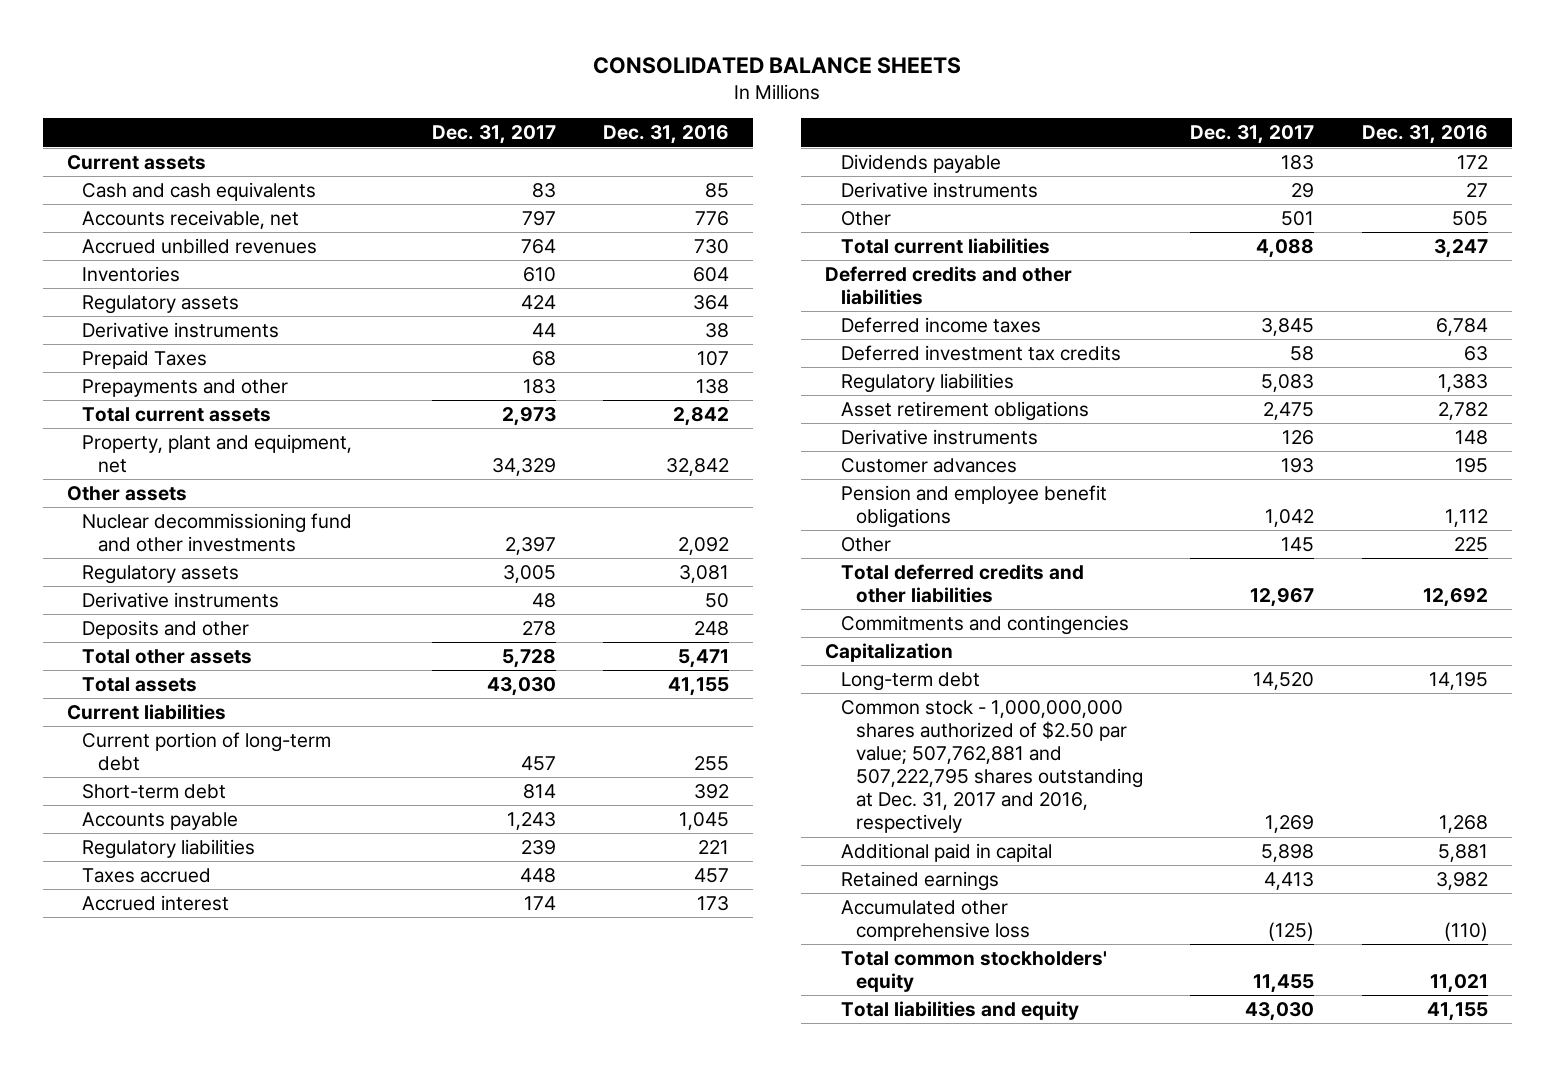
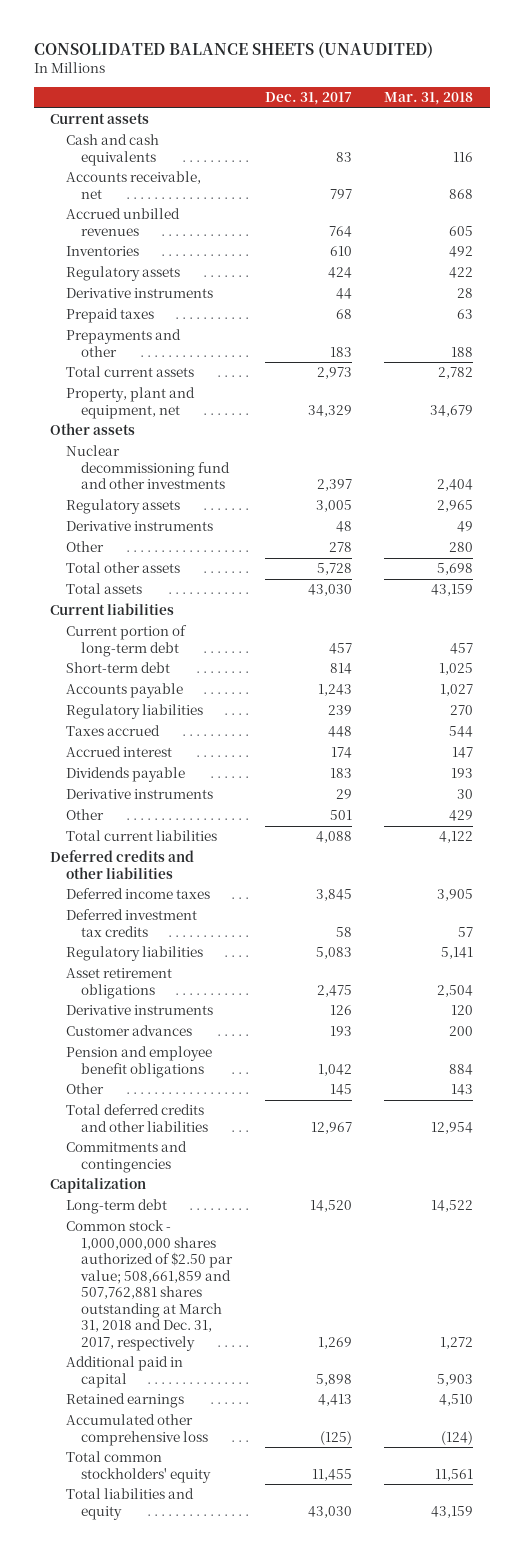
[593,56,962,74] CONSOLIDATED BALANCE SHEETS -> [33,41,433,58] CONSOLIDATED BALANCE SHEETS (UNAUDITED)
[603,125,730,145] Dec. 31, 2016 -> none
none -> [384,92,474,106] Mar. 31, 2018
[82,350,208,370] Prepaid Taxes -> [65,308,154,324] Prepaid taxes
[82,620,250,640] Deposits and other -> [65,541,104,553] Other
[840,700,1144,834] Common stock - 1,000,000,000 shares authorized of $2.50 par value; 507,762,881 and 507,222,795 shares outstanding at Dec. 31, 2017 and 2016, respectively -> [65,1220,234,1351] Common stock - 1,000,000,000 shares authorized of $2.50 par value; 508,661,859 and 507,762,881 shares outstanding at March 31, 2018 and Dec. 31, 2017, respectively

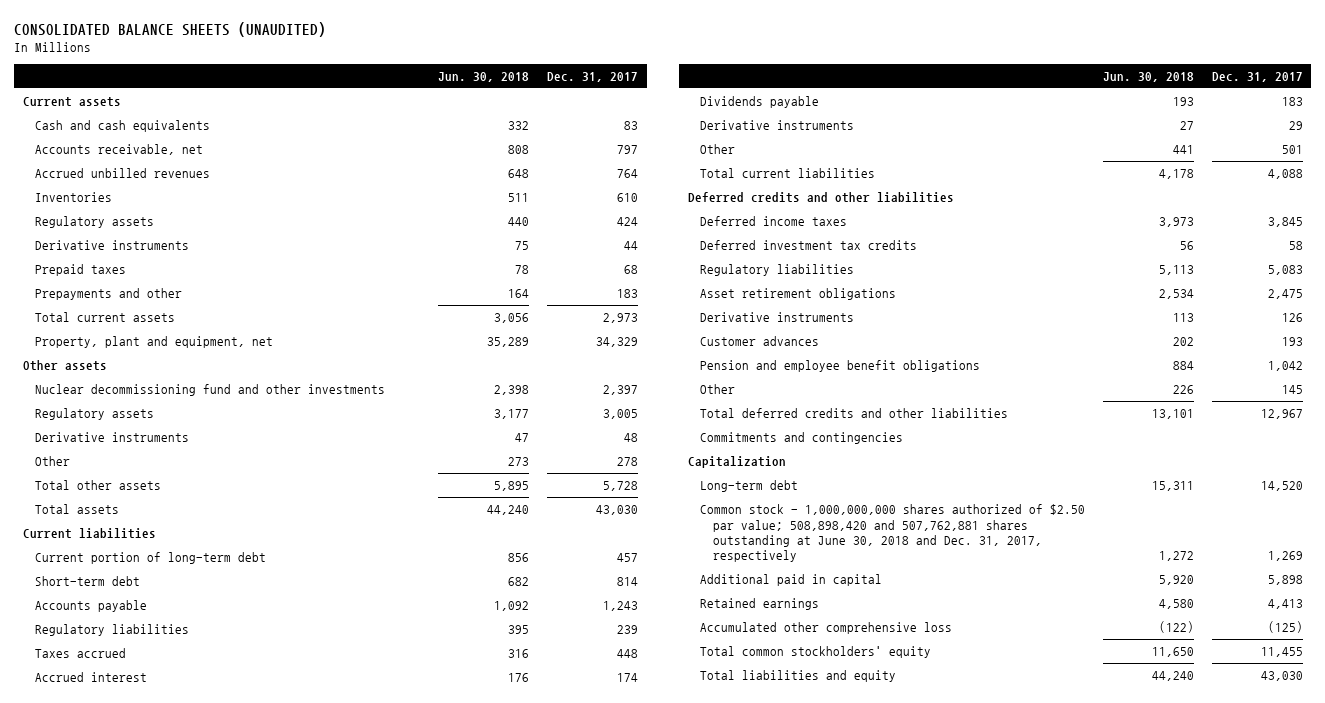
[384,92,474,106] Mar. 31, 2018 -> none
none -> [438,72,530,83] Jun. 30, 2018
[65,1220,234,1351] Common stock - 1,000,000,000 shares authorized of $2.50 par value; 508,661,859 and 507,762,881 shares outstanding at March 31, 2018 and Dec. 31, 2017, respectively -> [700,504,1086,563] Common stock - 1,000,000,000 shares authorized of $2.50 par value; 508,898,420 and 507,762,881 shares outstanding at June 30, 2018 and Dec. 31, 2017, respectively

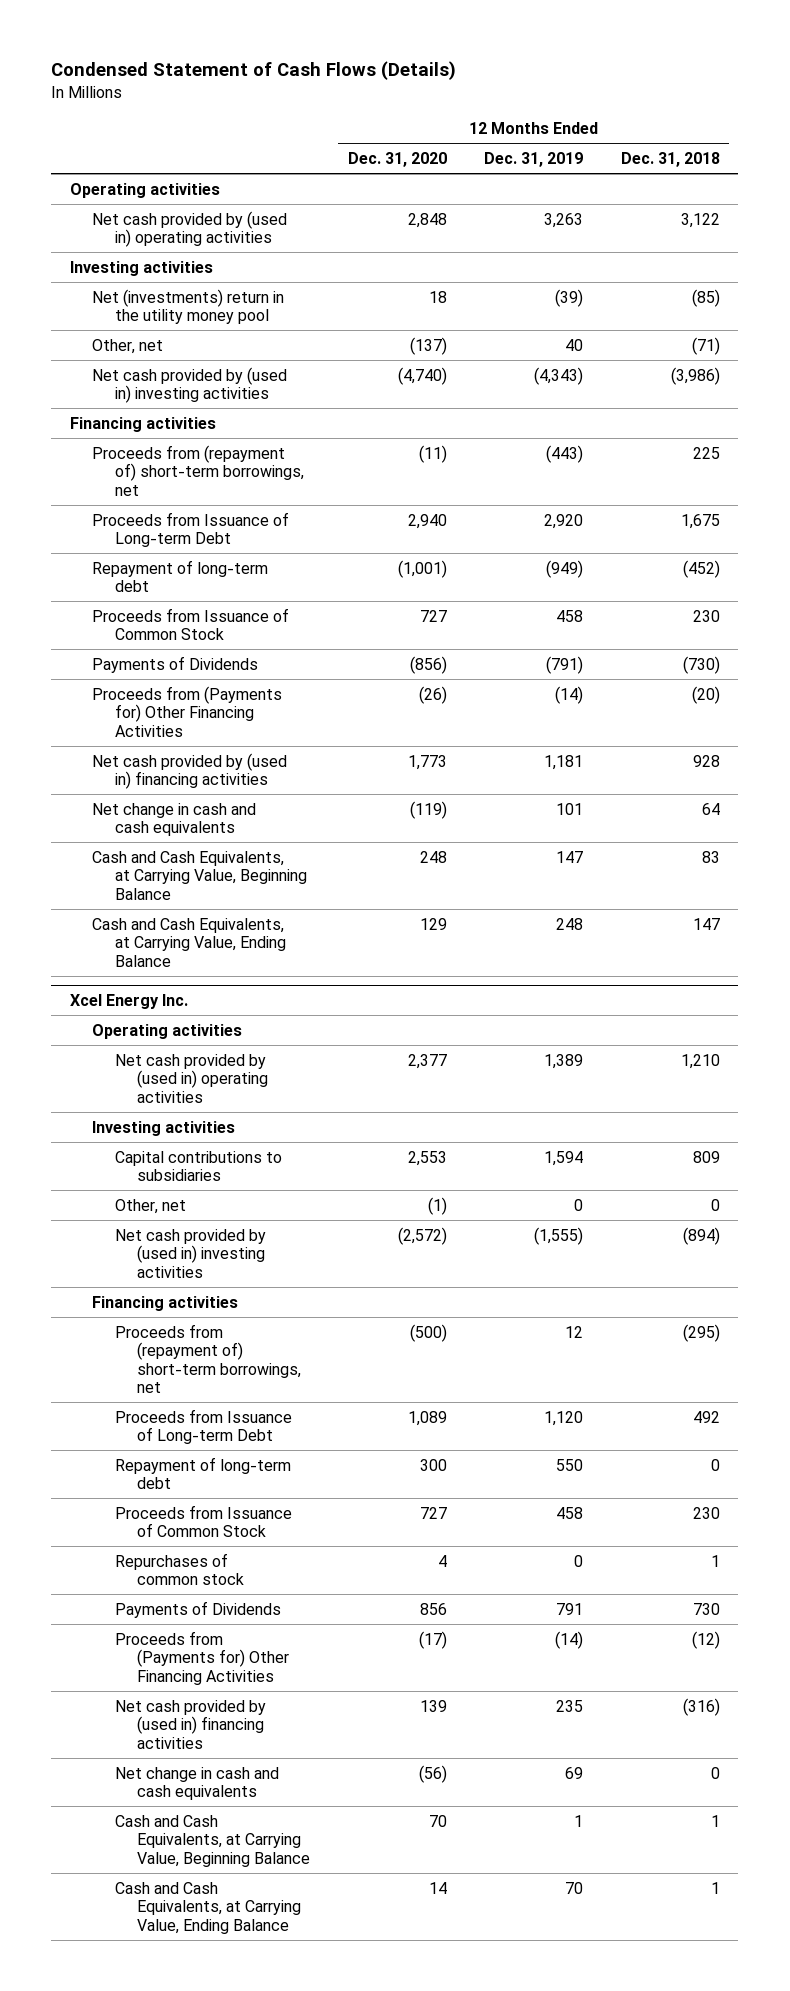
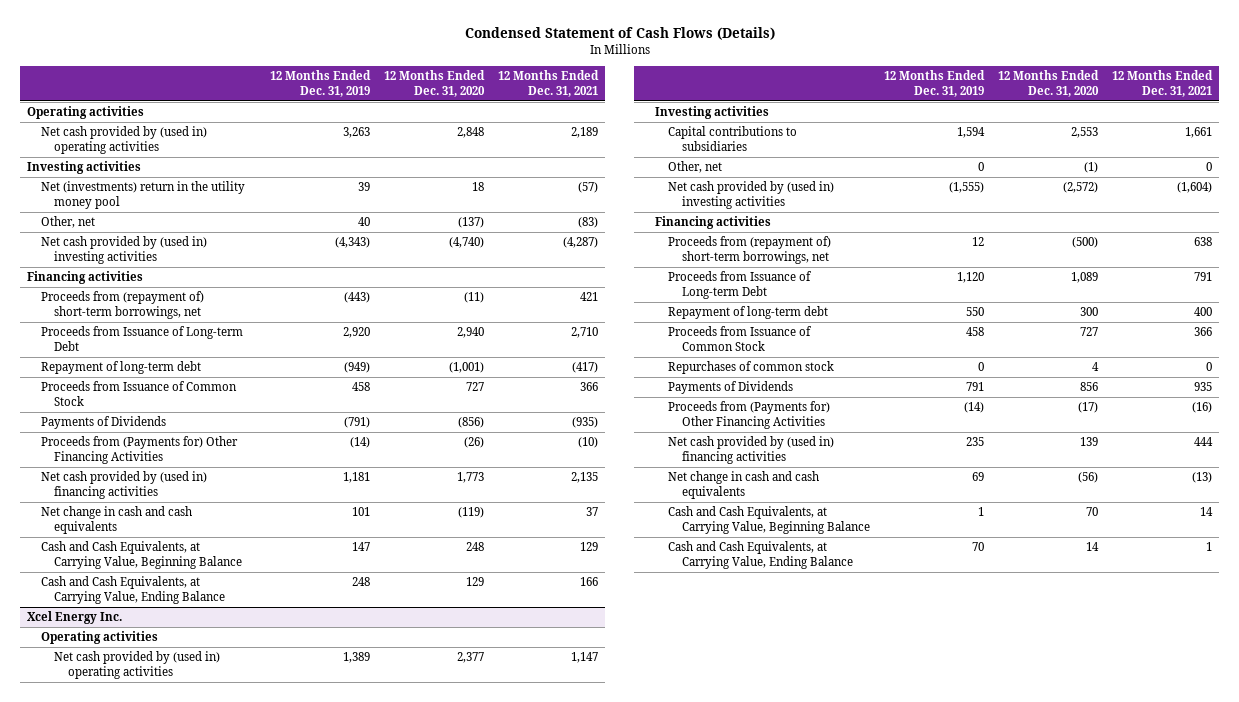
[620,152,720,168] Dec. 31, 2018 -> none
none -> [497,70,599,97] 12 Months Ended Dec. 31, 2021
[555,288,584,307] (39) -> [357,182,370,192] 39

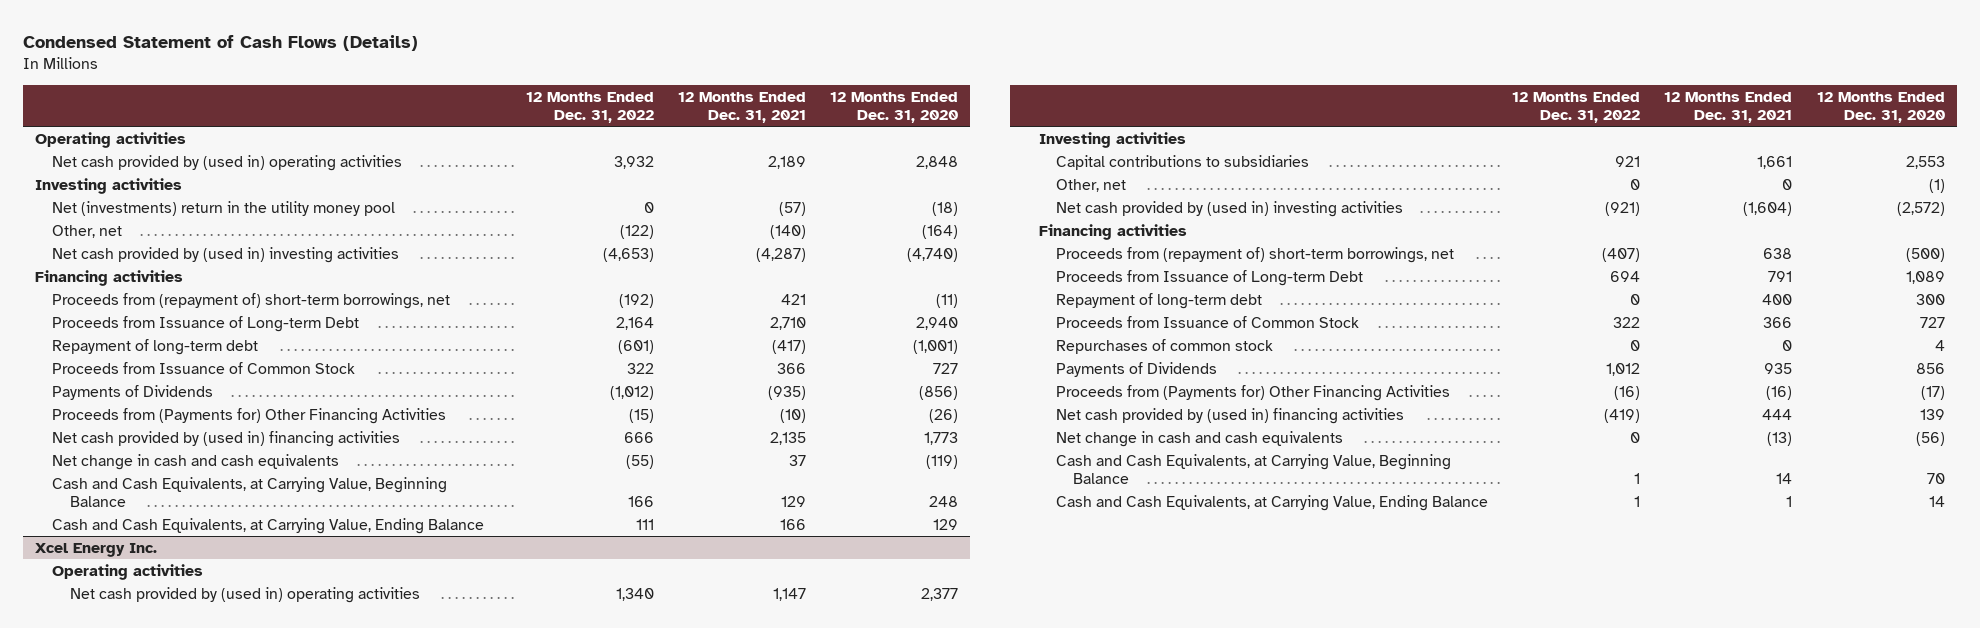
[269,70,371,97] 12 Months Ended Dec. 31, 2019 -> none
none -> [525,92,654,124] 12 Months Ended Dec. 31, 2022
[471,182,484,192] 18 -> [932,201,959,216] (18)
[457,217,484,229] (137) -> [922,224,959,239] (164)
[577,217,598,229] (83) -> [769,224,806,239] (140)

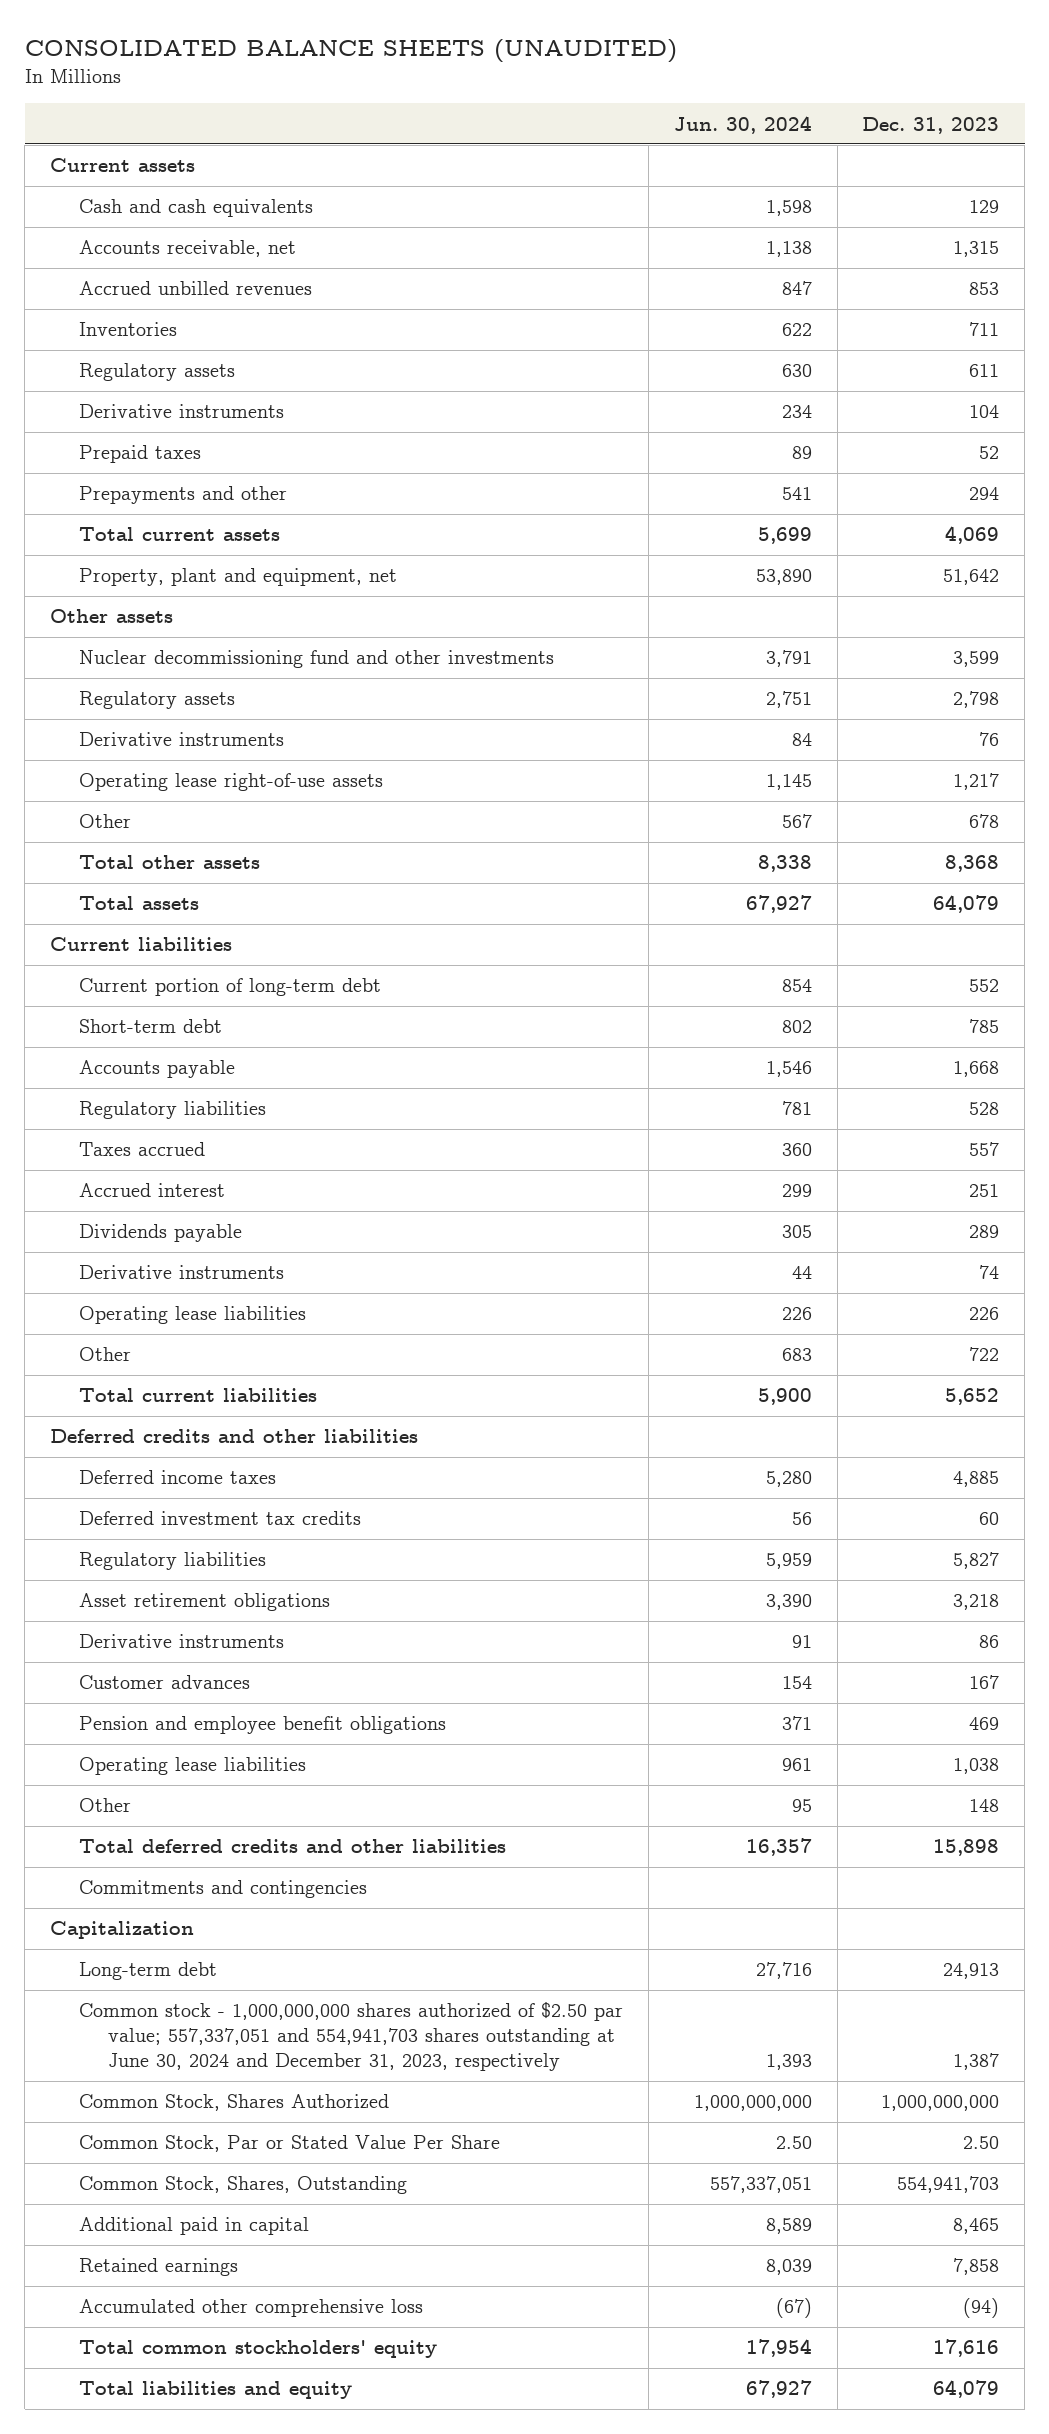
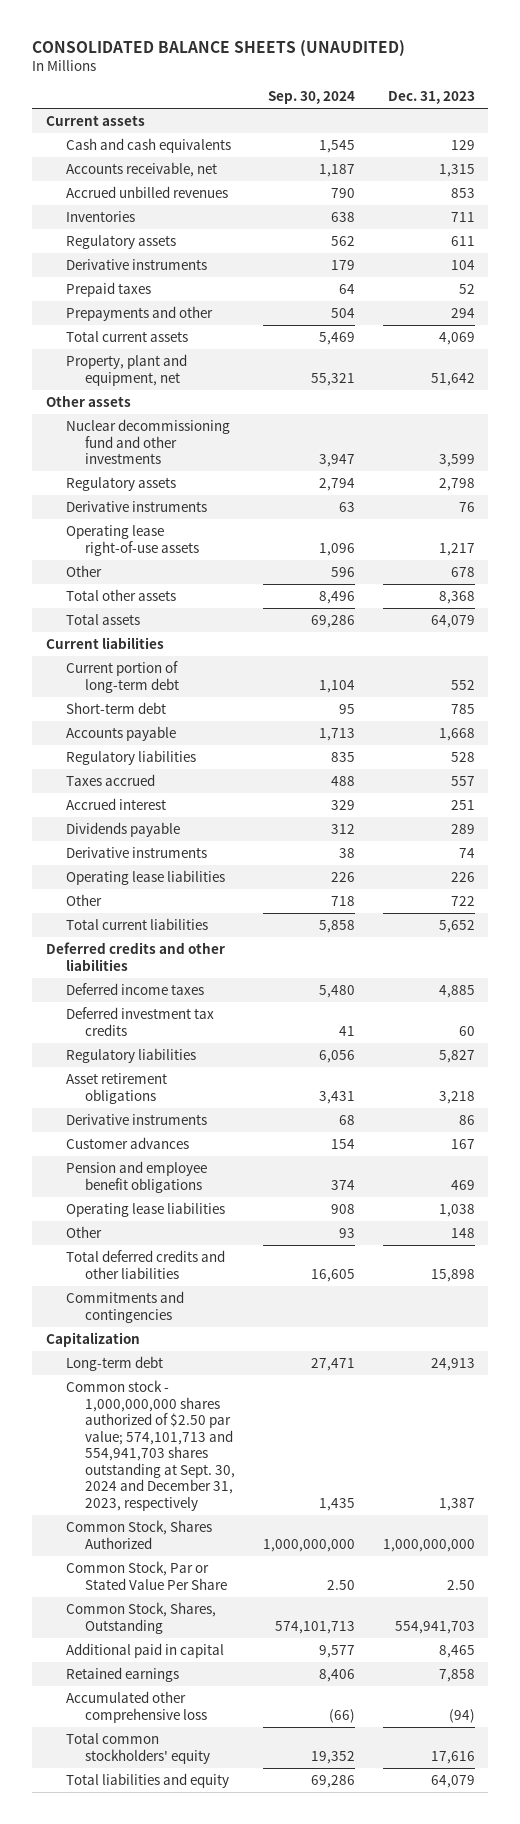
[673,115,812,134] Jun. 30, 2024 -> none
none -> [267,91,355,105] Sep. 30, 2024
[79,2002,624,2072] Common stock - 1,000,000,000 shares authorized of $2.50 par value; 557,337,051 and 554,941,703 shares outstanding at June 30, 2024 and December 31, 2023, respectively -> [65,1379,236,1511] Common stock - 1,000,000,000 shares authorized of $2.50 par value; 574,101,713 and 554,941,703 shares outstanding at Sept. 30, 2024 and December 31, 2023, respectively

